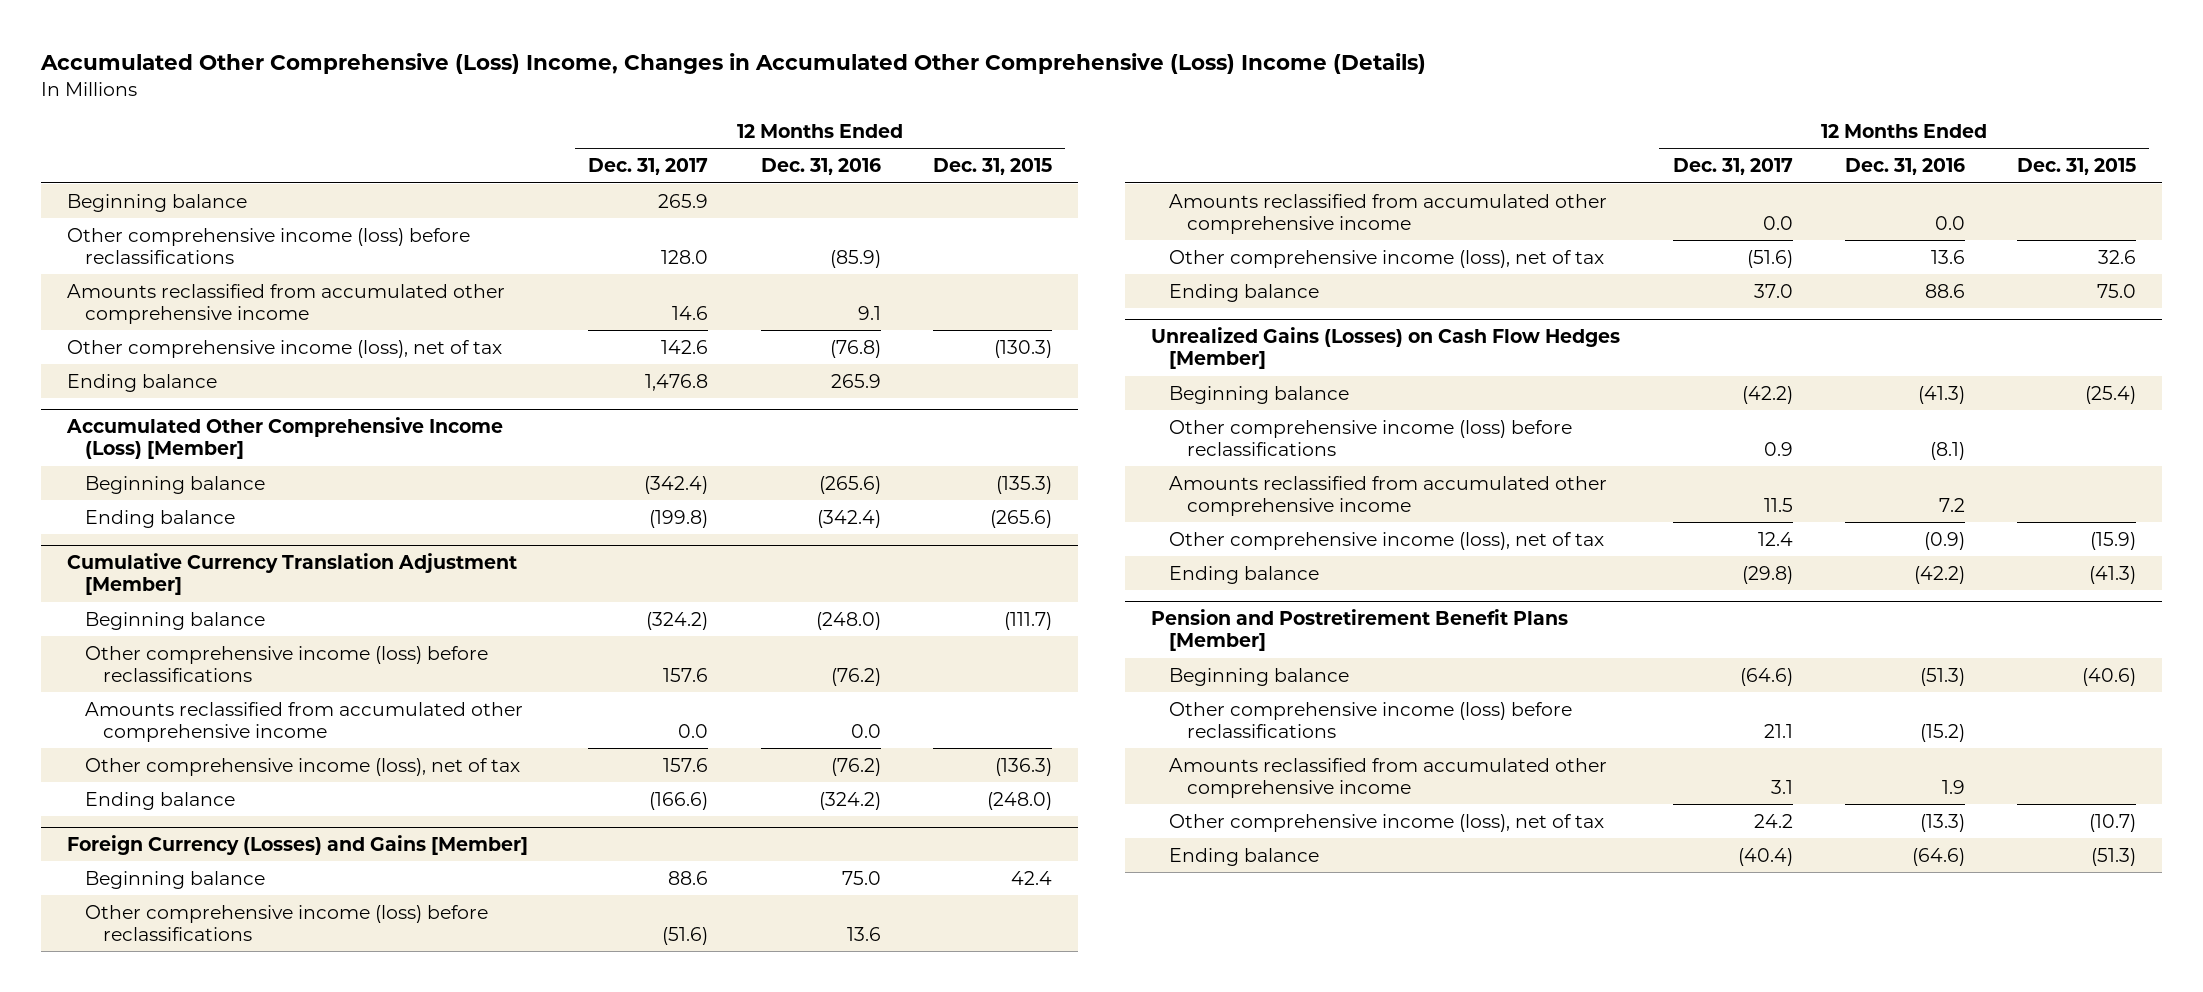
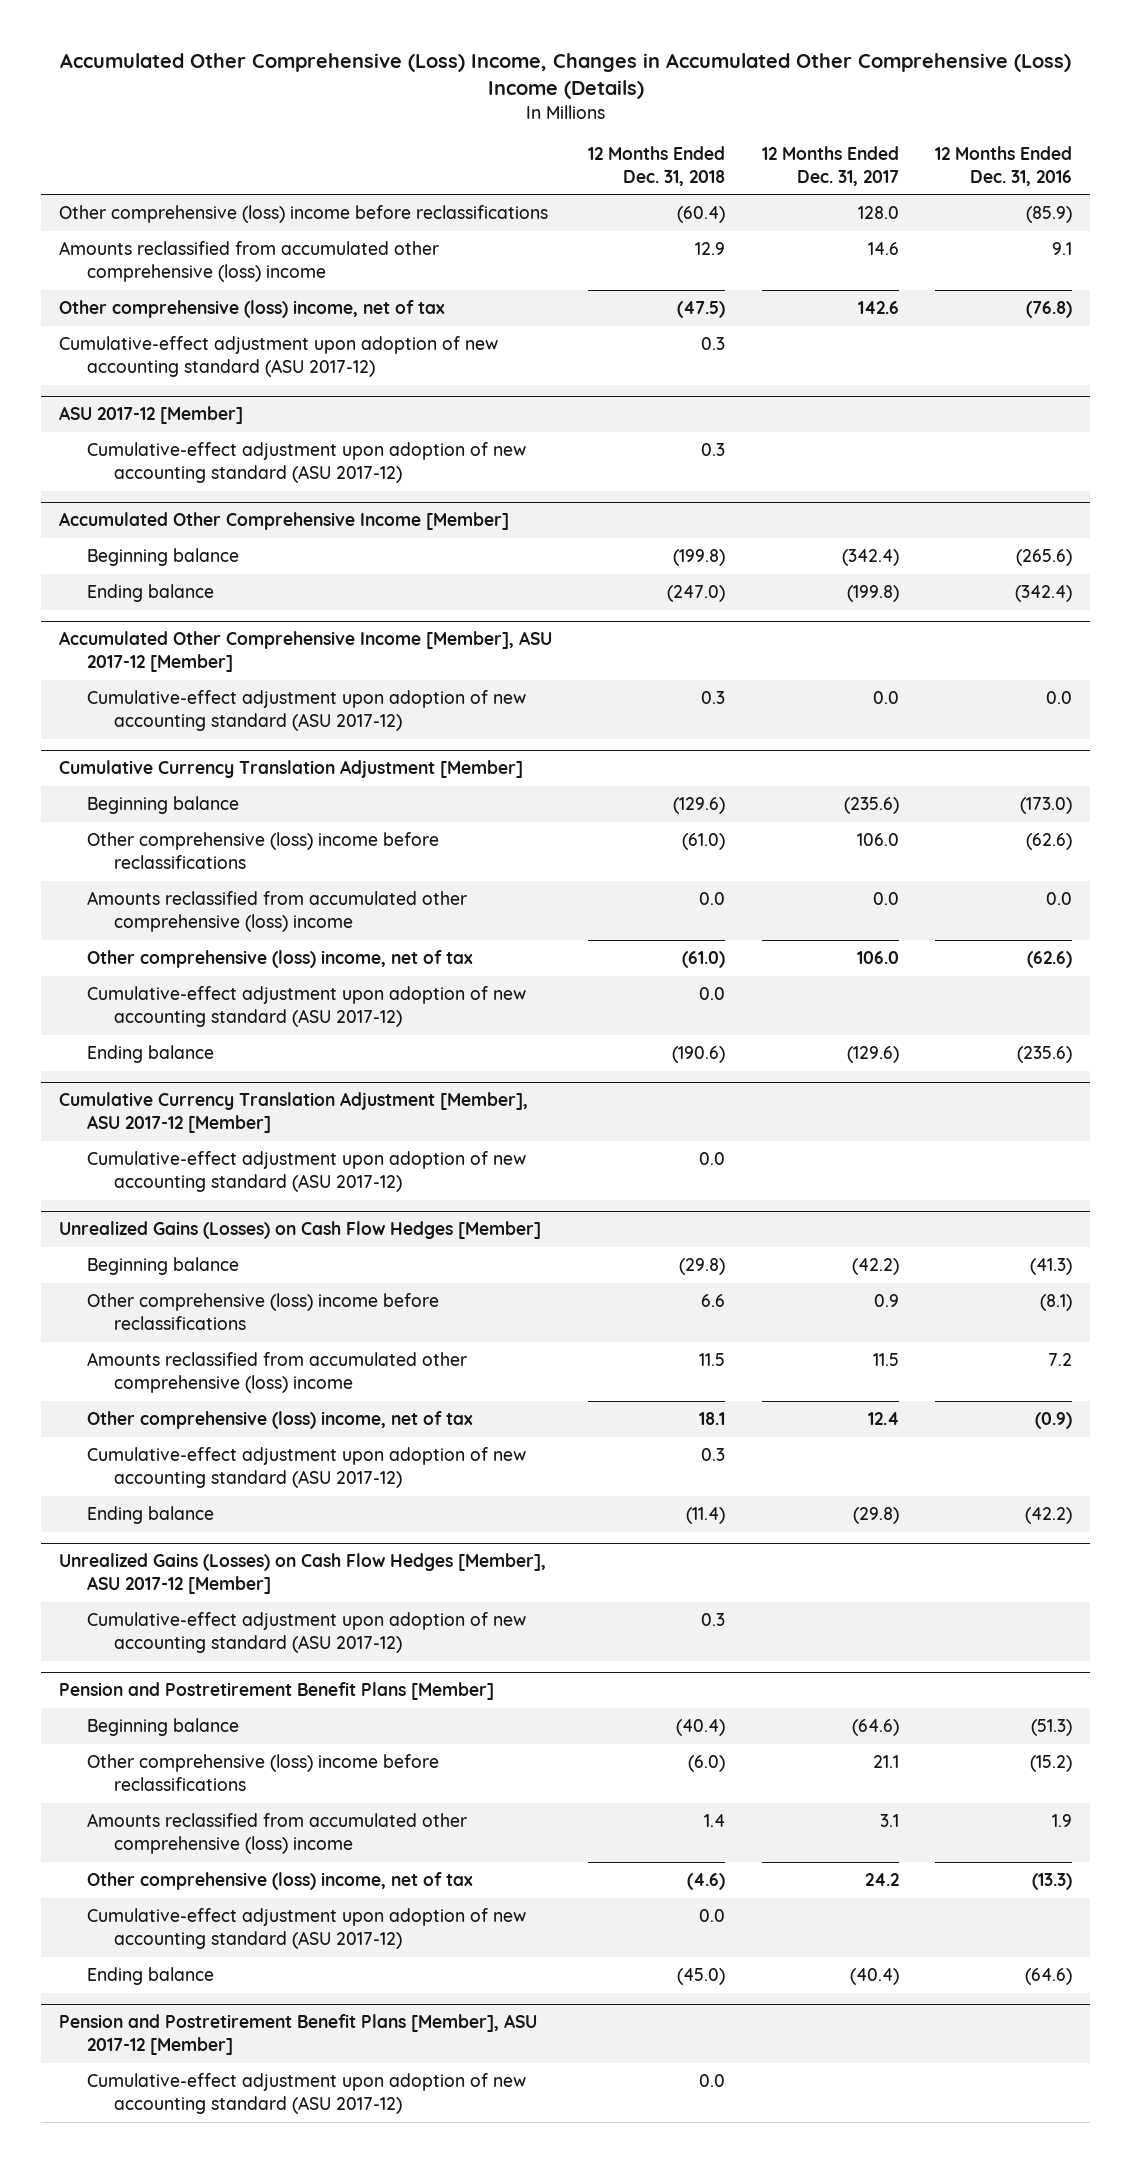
[932,158,1052,176] Dec. 31, 2015 -> none
none -> [588,146,726,186] 12 Months Ended Dec. 31, 2018
[67,193,248,212] Beginning balance -> none
[67,373,218,392] Ending balance -> none
[67,227,471,265] Other comprehensive income (loss) before reclassifications -> [59,205,549,224] Other comprehensive (loss) income before reclassifications
[67,283,506,325] Amounts reclassified from accumulated other comprehensive income -> [59,241,440,282] Amounts reclassified from accumulated other comprehensive (loss) income
[67,339,503,358] Other comprehensive income (loss), net of tax -> [59,300,446,319] Other comprehensive (loss) income, net of tax
none -> [59,336,499,377] Cumulative-effect adjustment upon adoption of new accounting standard (ASU 2017-12)
none -> [59,406,244,425] ASU 2017-12 [Member]
none -> [86,442,526,483] Cumulative-effect adjustment upon adoption of new accounting standard (ASU 2017-12)
[66,416,504,460] Accumulated Other Comprehensive Income (Loss) [Member] -> [59,512,510,531] Accumulated Other Comprehensive Income [Member]
none -> [59,631,553,672] Accumulated Other Comprehensive Income [Member], ASU 2017-12 [Member]
none -> [86,690,526,731] Cumulative-effect adjustment upon adoption of new accounting standard (ASU 2017-12)
[67,834,529,855] Foreign Currency (Losses) and Gains [Member] -> none
[85,870,266,889] Beginning balance -> none
[85,904,489,942] Other comprehensive income (loss) before reclassifications -> none
[1169,193,1608,235] Amounts reclassified from accumulated other comprehensive income -> none
[1169,249,1605,268] Other comprehensive income (loss), net of tax -> none
[1169,283,1320,302] Ending balance -> none
[646,611,709,630] (324.2) -> [843,797,899,815] (235.6)
[815,611,881,630] (248.0) -> [1019,797,1072,815] (173.0)
[85,645,489,683] Other comprehensive income (loss) before reclassifications -> [86,832,439,869] Other comprehensive (loss) income before reclassifications
[663,668,709,683] 157.6 -> [856,833,899,847] 106.0
[830,668,881,687] (76.2) -> [1025,833,1072,851] (62.6)
[85,701,524,743] Amounts reclassified from accumulated other comprehensive income -> [86,891,467,932] Amounts reclassified from accumulated other comprehensive (loss) income
[85,757,521,776] Other comprehensive income (loss), net of tax -> [86,950,473,969] Other comprehensive (loss) income, net of tax
[663,757,709,772] 157.6 -> [856,951,899,965] 106.0
[830,757,881,776] (76.2) -> [1026,951,1072,969] (62.6)
none -> [86,986,526,1027] Cumulative-effect adjustment upon adoption of new accounting standard (ASU 2017-12)
[649,791,709,810] (166.6) -> [846,1046,899,1064] (129.6)
[818,791,881,810] (324.2) -> [1016,1046,1072,1064] (235.6)
none -> [59,1092,529,1133] Cumulative Currency Translation Adjustment [Member], ASU 2017-12 [Member]
none -> [86,1151,526,1192] Cumulative-effect adjustment upon adoption of new accounting standard (ASU 2017-12)
[1169,419,1573,457] Other comprehensive income (loss) before reclassifications -> [86,1293,439,1330] Other comprehensive (loss) income before reclassifications
[1169,475,1608,517] Amounts reclassified from accumulated other comprehensive income -> [86,1352,467,1393] Amounts reclassified from accumulated other comprehensive (loss) income
[1169,531,1605,550] Other comprehensive income (loss), net of tax -> [86,1411,473,1430] Other comprehensive (loss) income, net of tax
none -> [86,1447,526,1488] Cumulative-effect adjustment upon adoption of new accounting standard (ASU 2017-12)
none -> [59,1553,547,1594] Unrealized Gains (Losses) on Cash Flow Hedges [Member], ASU 2017-12 [Member]
none -> [86,1612,526,1653] Cumulative-effect adjustment upon adoption of new accounting standard (ASU 2017-12)
[1169,701,1573,739] Other comprehensive income (loss) before reclassifications -> [86,1754,439,1791] Other comprehensive (loss) income before reclassifications
[1169,757,1608,799] Amounts reclassified from accumulated other comprehensive income -> [86,1813,467,1854] Amounts reclassified from accumulated other comprehensive (loss) income
[1169,813,1605,832] Other comprehensive income (loss), net of tax -> [86,1872,473,1891] Other comprehensive (loss) income, net of tax
none -> [86,1908,526,1949] Cumulative-effect adjustment upon adoption of new accounting standard (ASU 2017-12)
none -> [59,2014,538,2055] Pension and Postretirement Benefit Plans [Member], ASU 2017-12 [Member]
none -> [86,2073,526,2114] Cumulative-effect adjustment upon adoption of new accounting standard (ASU 2017-12)

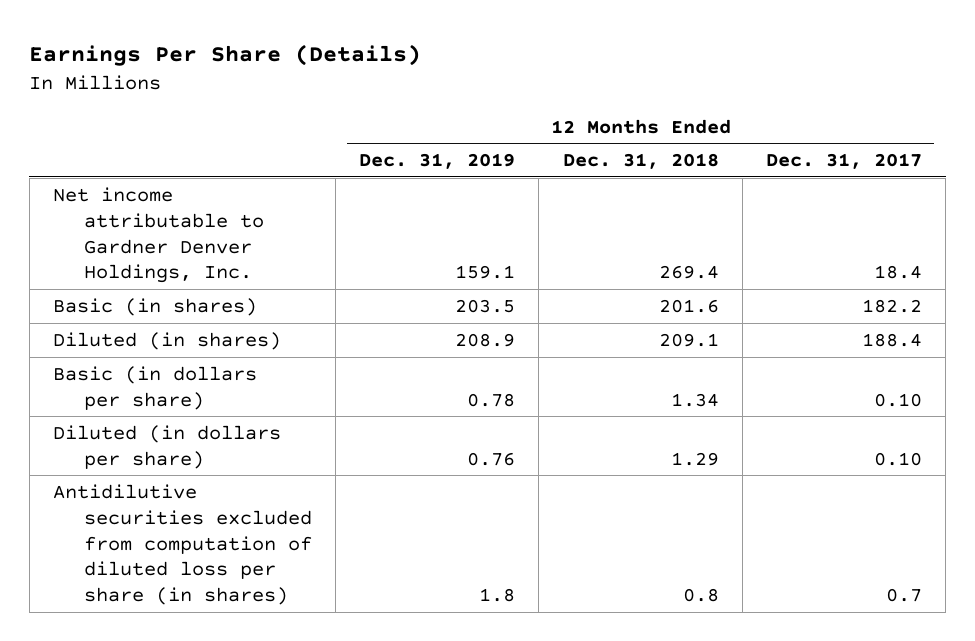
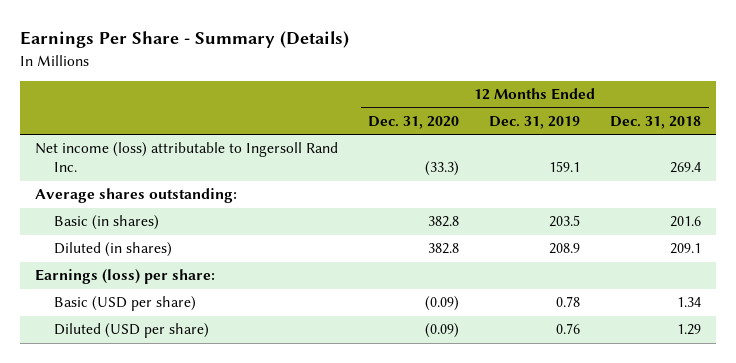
[29,44,422,67] Earnings Per Share (Details) -> [20,31,350,49] Earnings Per Share - Summary (Details)
[766,153,923,170] Dec. 31, 2017 -> none
none -> [368,116,460,130] Dec. 31, 2020
[53,186,264,284] Net income attributable to Gardner Denver Holdings, Inc. -> [35,142,339,173] Net income (loss) attributable to Ingersoll Rand Inc.
none -> [35,188,238,204] Average shares outstanding:
[53,483,312,606] Antidilutive securities excluded from computation of diluted loss per share (in shares) -> none
none -> [35,269,216,285] Earnings (loss) per share:
[53,365,258,410] Basic (in dollars per share) -> [53,296,196,312] Basic (USD per share)
[53,424,282,469] Diluted (in dollars per share) -> [53,323,209,339] Diluted (USD per share)

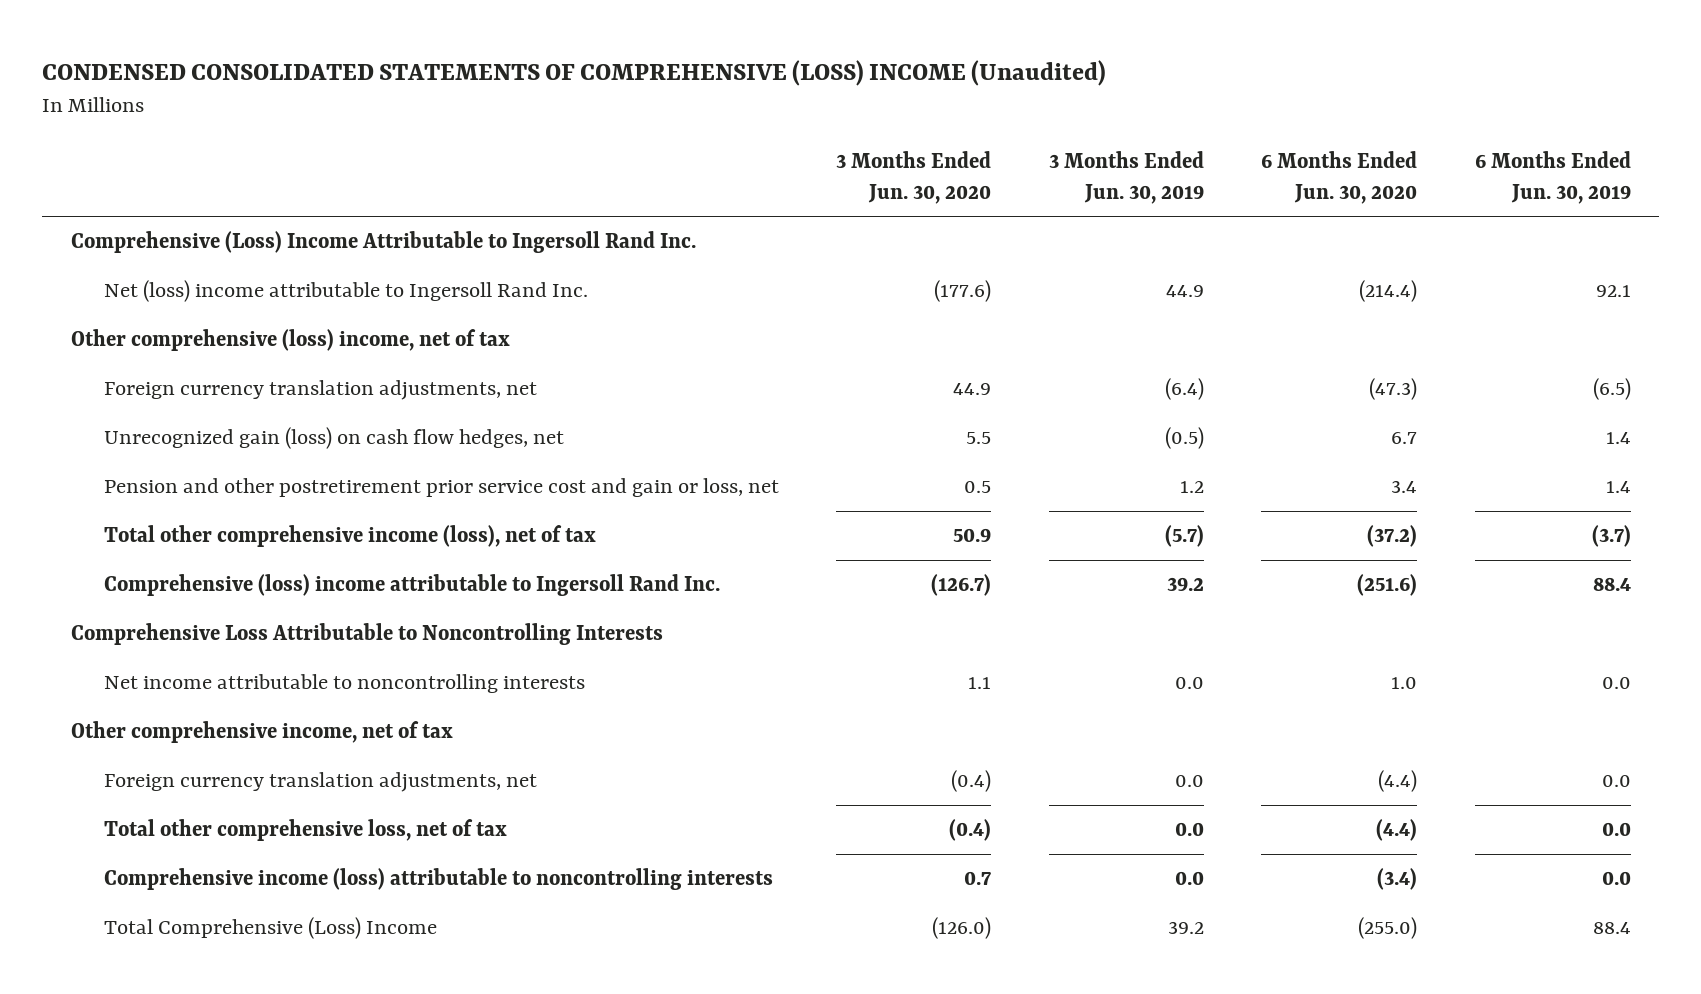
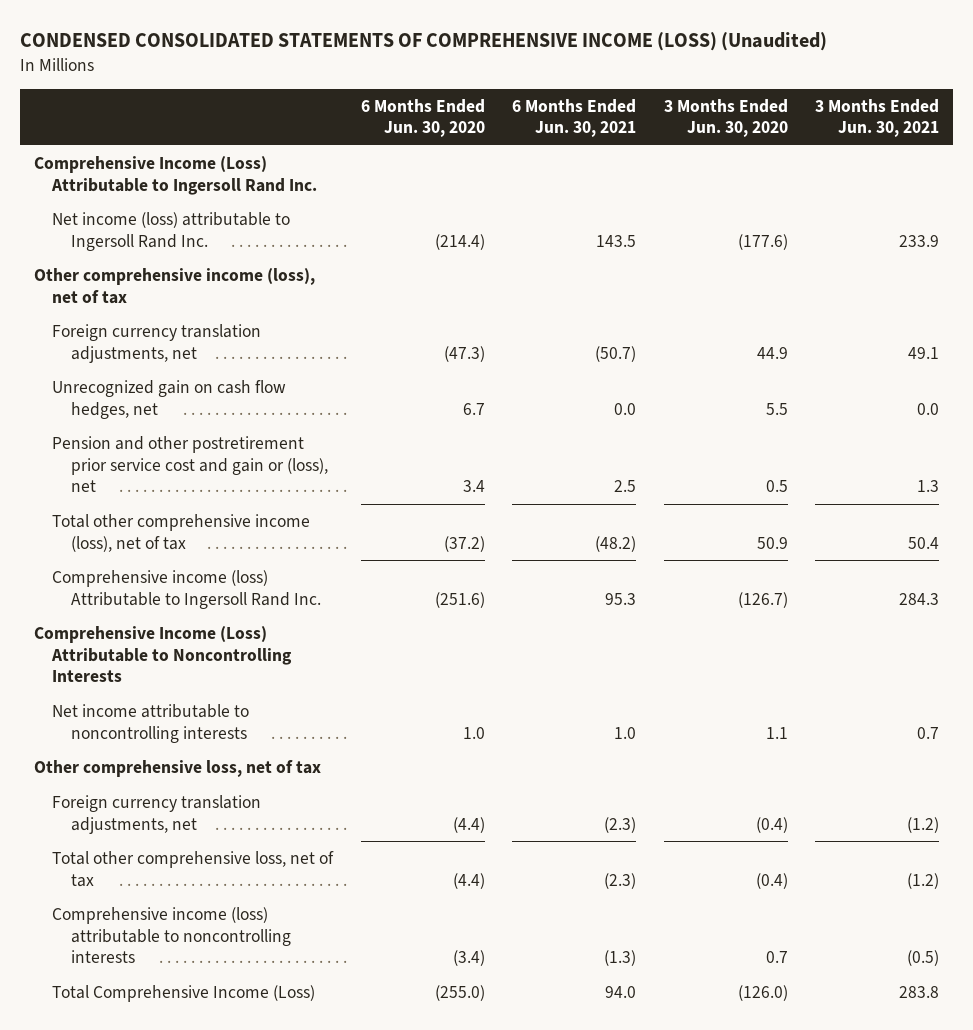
[42,59,1107,86] CONDENSED CONSOLIDATED STATEMENTS OF COMPREHENSIVE (LOSS) INCOME (Unaudited) -> [20,32,828,52] CONDENSED CONSOLIDATED STATEMENTS OF COMPREHENSIVE INCOME (LOSS) (Unaudited)
[1048,150,1204,204] 3 Months Ended Jun. 30, 2019 -> none
[1474,150,1631,204] 6 Months Ended Jun. 30, 2019 -> none
none -> [512,98,637,138] 6 Months Ended Jun. 30, 2021
none -> [815,98,940,138] 3 Months Ended Jun. 30, 2021
[70,231,696,254] Comprehensive (Loss) Income Attributable to Ingersoll Rand Inc. -> [33,156,318,195] Comprehensive Income (Loss) Attributable to Ingersoll Rand Inc.
[103,280,588,303] Net (loss) income attributable to Ingersoll Rand Inc. -> [52,212,291,251] Net income (loss) attributable to Ingersoll Rand Inc.
[70,329,510,352] Other comprehensive (loss) income, net of tax -> [33,268,315,304] Other comprehensive income (loss), net of tax
[103,427,564,450] Unrecognized gain (loss) on cash flow hedges, net -> [52,380,287,419] Unrecognized gain on cash flow hedges, net
[103,478,779,498] Pension and other postretirement prior service cost and gain or loss, net -> [52,436,328,492] Pension and other postretirement prior service cost and gain or (loss), net
[103,574,720,597] Comprehensive (loss) income attributable to Ingersoll Rand Inc. -> [52,570,321,609] Comprehensive income (loss) Attributable to Ingersoll Rand Inc.
[70,623,663,646] Comprehensive Loss Attributable to Noncontrolling Interests -> [33,626,293,682] Comprehensive Income (Loss) Attributable to Noncontrolling Interests
[70,721,453,744] Other comprehensive income, net of tax -> [33,760,321,778] Other comprehensive loss, net of tax
[103,917,437,940] Total Comprehensive (Loss) Income -> [52,985,316,1003] Total Comprehensive Income (Loss)

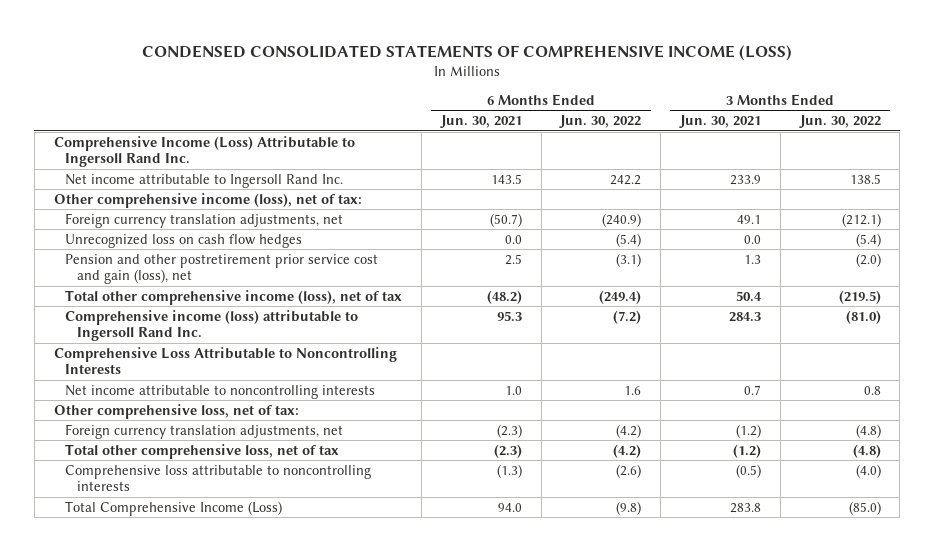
[20,32,828,52] CONDENSED CONSOLIDATED STATEMENTS OF COMPREHENSIVE INCOME (LOSS) (Unaudited) -> [142,44,793,61] CONDENSED CONSOLIDATED STATEMENTS OF COMPREHENSIVE INCOME (LOSS)
[360,98,485,138] 6 Months Ended Jun. 30, 2020 -> none
[663,98,788,138] 3 Months Ended Jun. 30, 2020 -> none
none -> [559,115,642,129] Jun. 30, 2022
none -> [798,115,881,129] Jun. 30, 2022
[52,212,291,251] Net income (loss) attributable to Ingersoll Rand Inc. -> [65,173,344,188] Net income attributable to Ingersoll Rand Inc.
[33,268,315,304] Other comprehensive income (loss), net of tax -> [53,192,362,208] Other comprehensive income (loss), net of tax:
[52,380,287,419] Unrecognized gain on cash flow hedges, net -> [65,233,303,248] Unrecognized loss on cash flow hedges
[52,436,328,492] Pension and other postretirement prior service cost and gain or (loss), net -> [65,253,379,285] Pension and other postretirement prior service cost and gain (loss), net
[52,570,321,609] Comprehensive income (loss) Attributable to Ingersoll Rand Inc. -> [65,309,359,342] Comprehensive income (loss) attributable to Ingersoll Rand Inc.
[33,626,293,682] Comprehensive Income (Loss) Attributable to Noncontrolling Interests -> [53,346,397,375] Comprehensive Loss Attributable to Noncontrolling Interests
[33,760,321,778] Other comprehensive loss, net of tax -> [53,403,299,419] Other comprehensive loss, net of tax:
[52,907,291,963] Comprehensive income (loss) attributable to noncontrolling interests -> [65,464,372,492] Comprehensive loss attributable to noncontrolling interests

